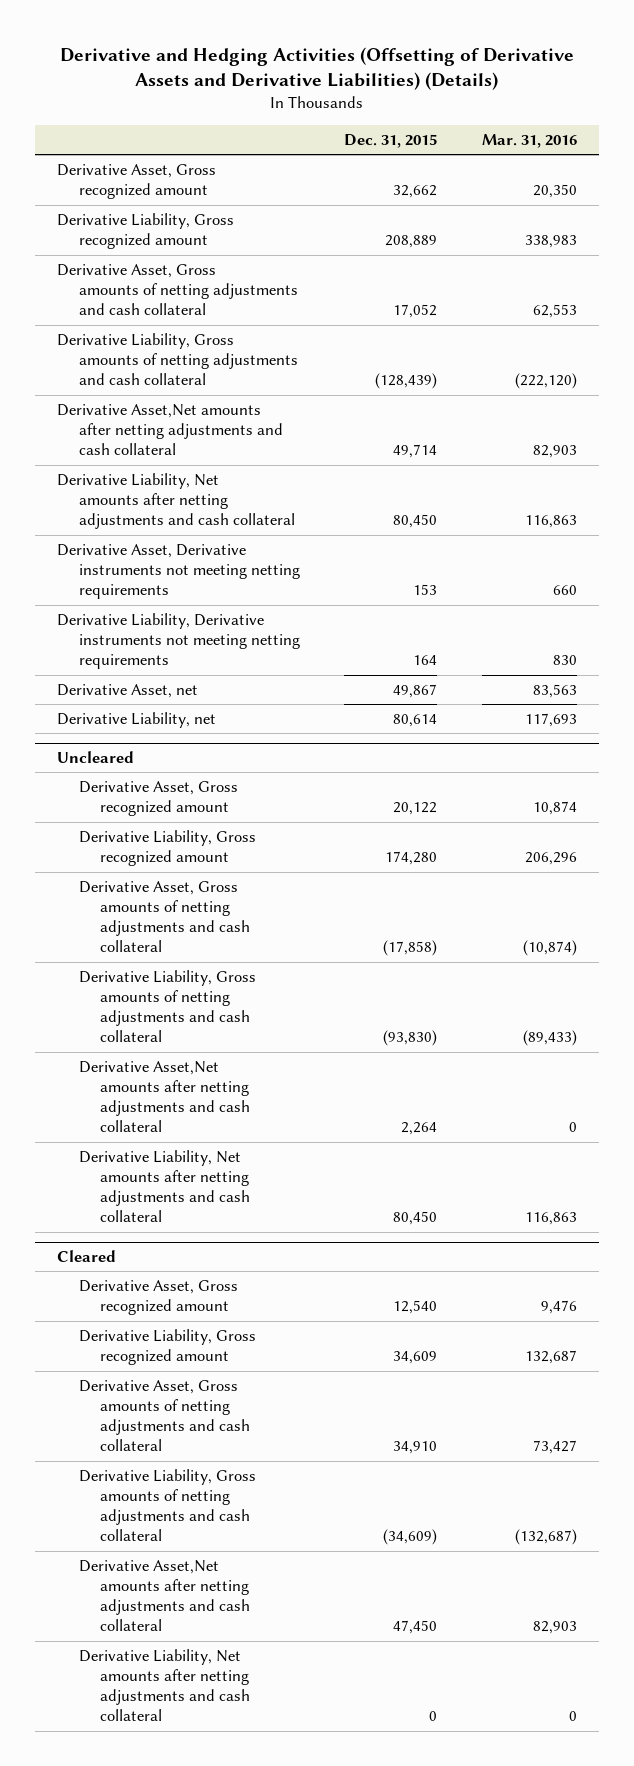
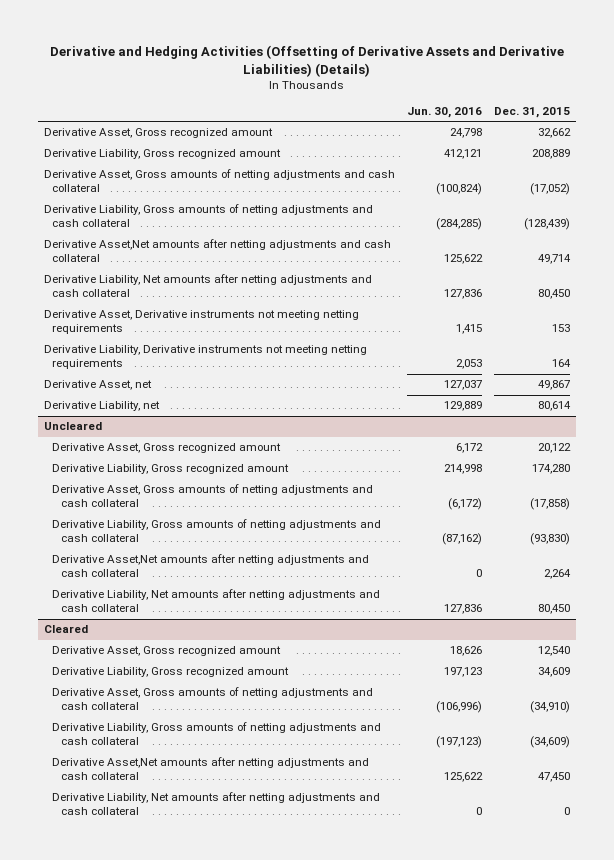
[481,133,577,148] Mar. 31, 2016 -> none
none -> [406,106,482,118] Jun. 30, 2016
[393,304,438,319] 17,052 -> [529,183,570,196] (17,052)
[393,1441,438,1455] 34,910 -> [529,701,570,714] (34,910)

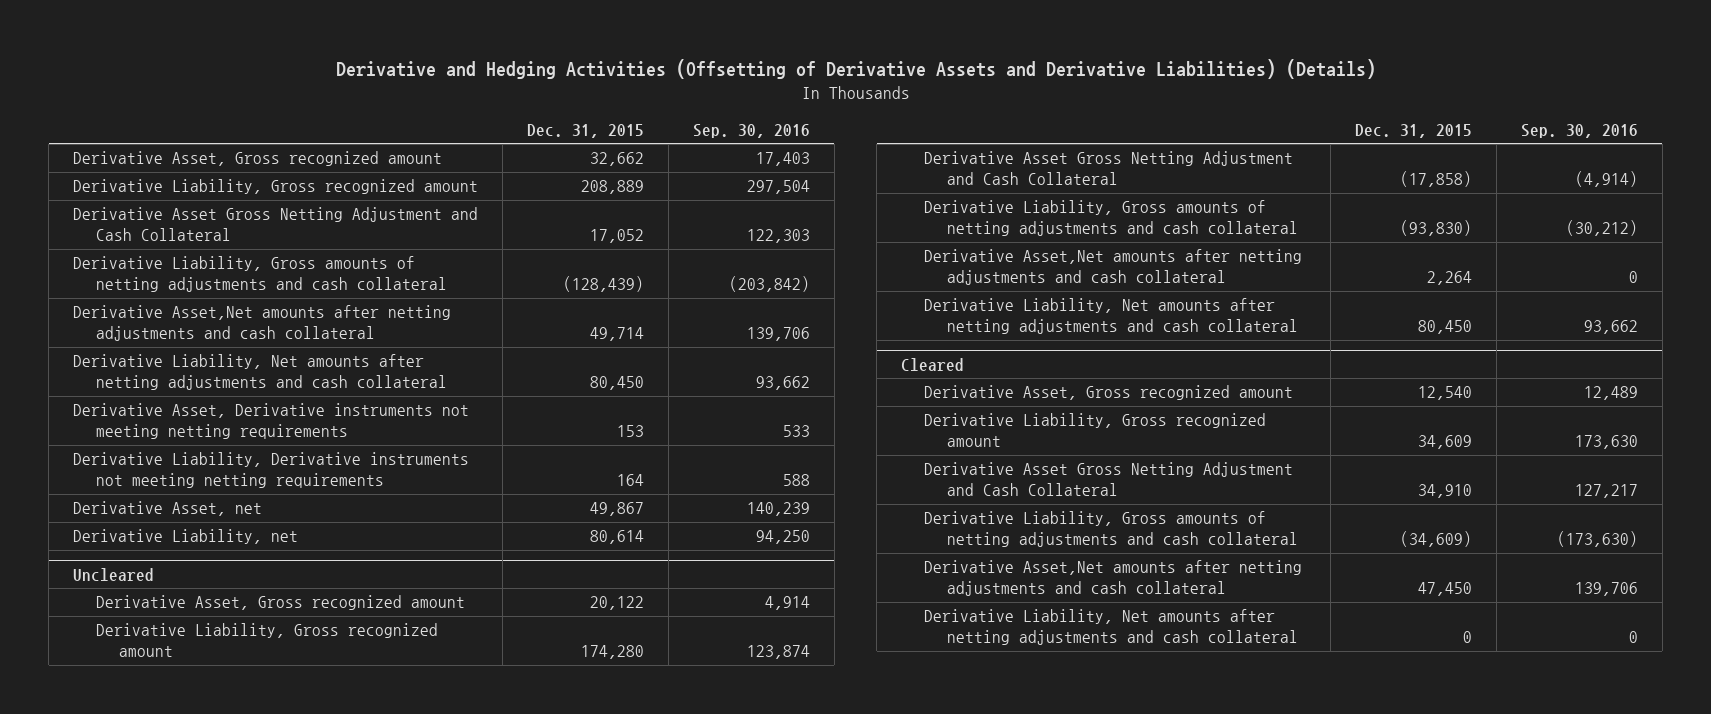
[406,106,482,118] Jun. 30, 2016 -> none
none -> [692,123,810,138] Sep. 30, 2016
[44,169,396,193] Derivative Asset, Gross amounts of netting adjustments and cash collateral -> [73,207,479,242] Derivative Asset Gross Netting Adjustment and Cash Collateral
[529,183,570,196] (17,052) -> [589,229,644,244] 17,052
[52,484,374,508] Derivative Asset, Gross amounts of netting adjustments and cash collateral -> [924,151,1294,186] Derivative Asset Gross Netting Adjustment and Cash Collateral
[52,687,374,711] Derivative Asset, Gross amounts of netting adjustments and cash collateral -> [924,462,1294,497] Derivative Asset Gross Netting Adjustment and Cash Collateral
[529,701,570,714] (34,910) -> [1418,484,1473,499] 34,910

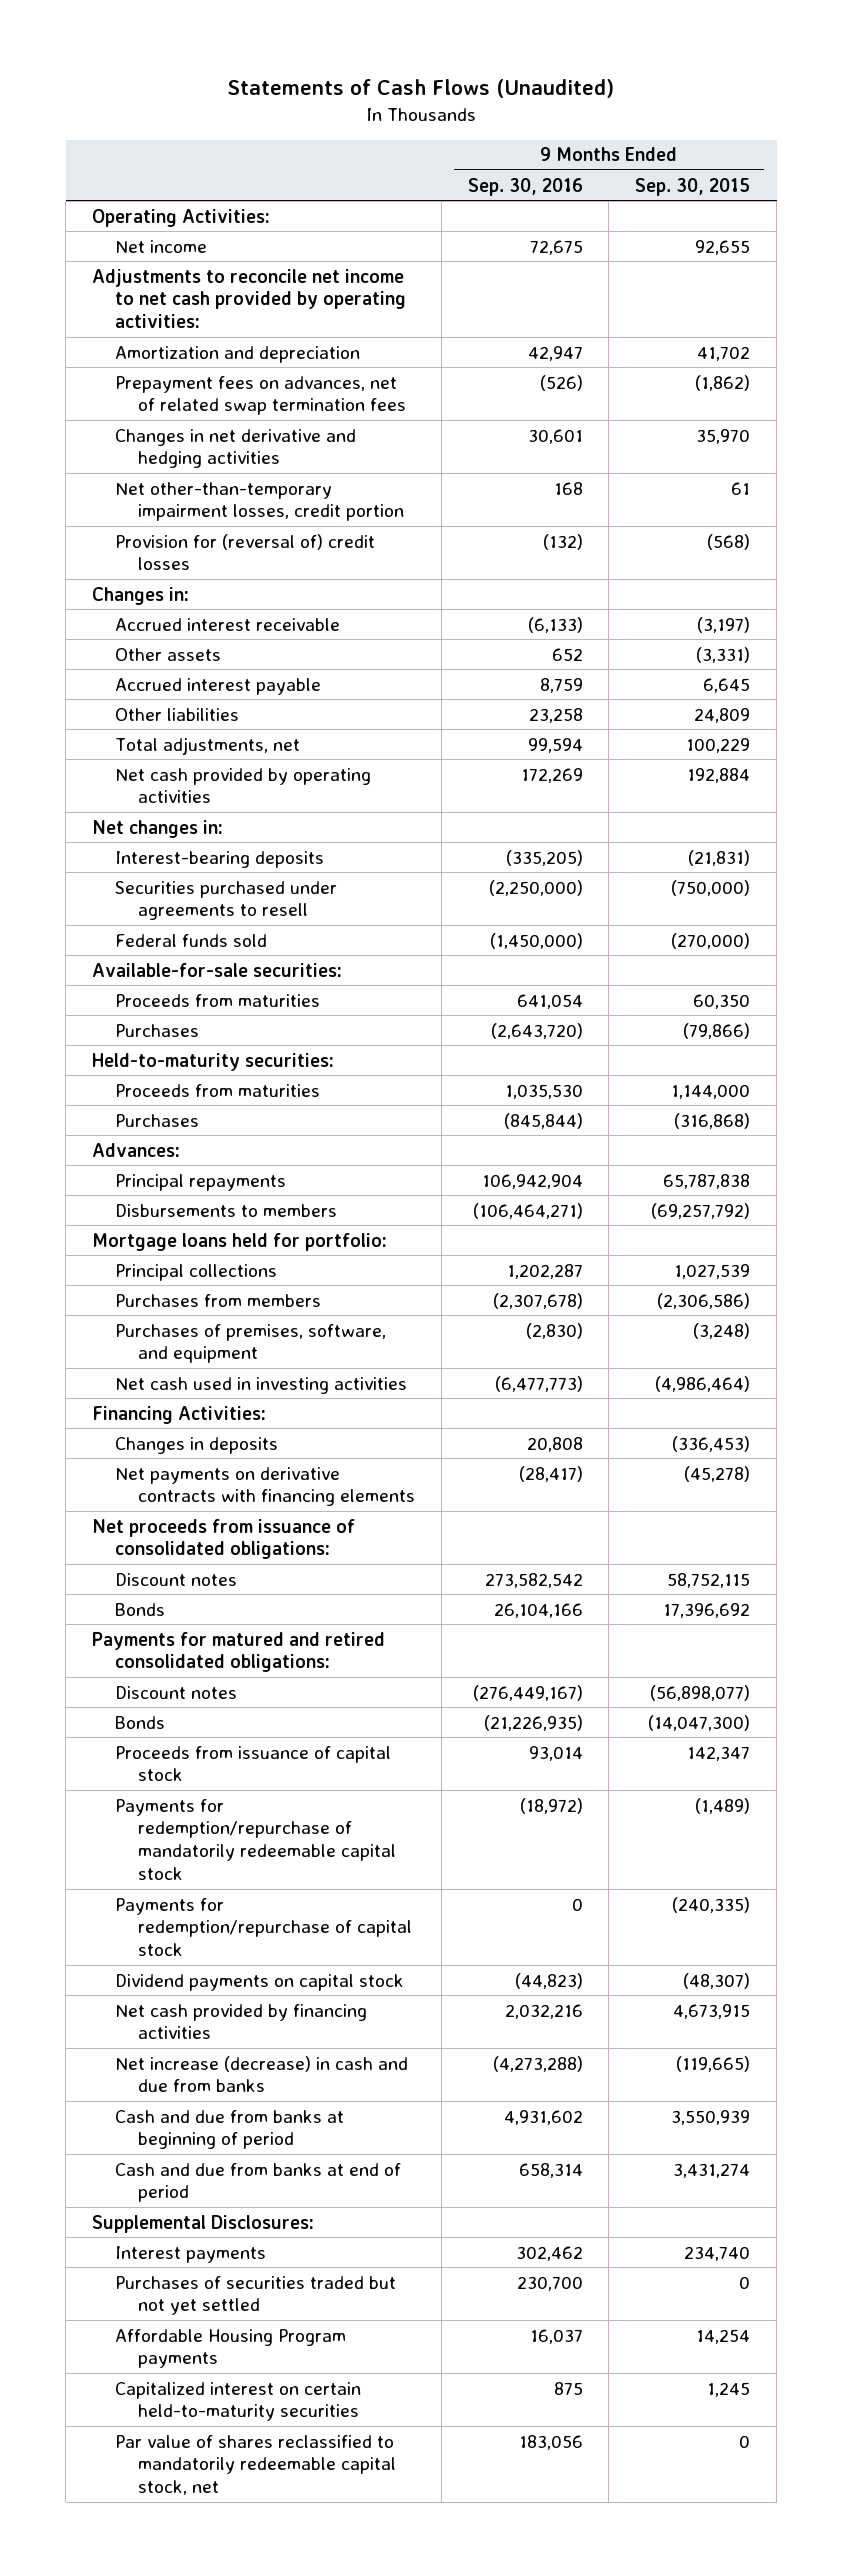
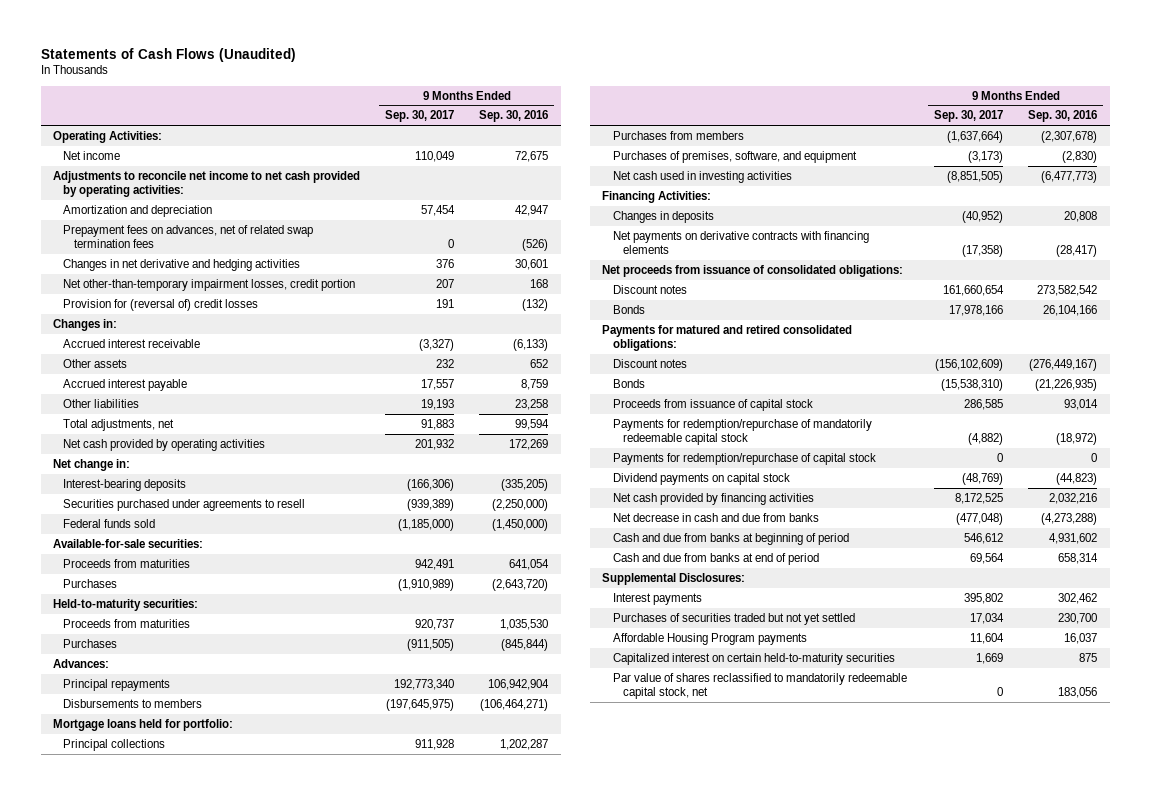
[635,177,751,196] Sep. 30, 2015 -> none
none -> [385,110,455,123] Sep. 30, 2017
[92,819,224,838] Net changes in: -> [53,458,131,471] Net change in:
[114,2055,408,2093] Net increase (decrease) in cash and due from banks -> [612,512,819,522] Net decrease in cash and due from banks

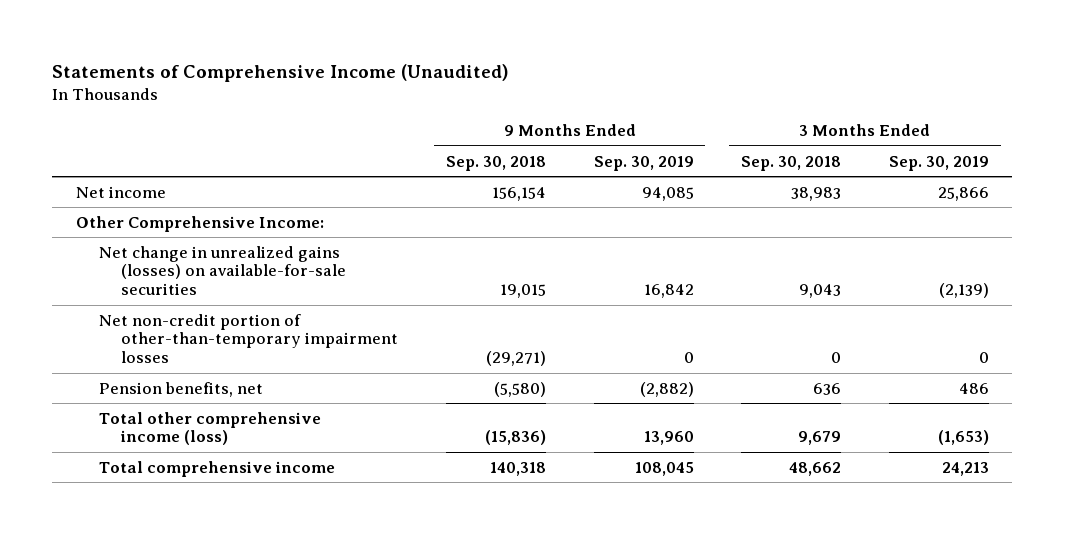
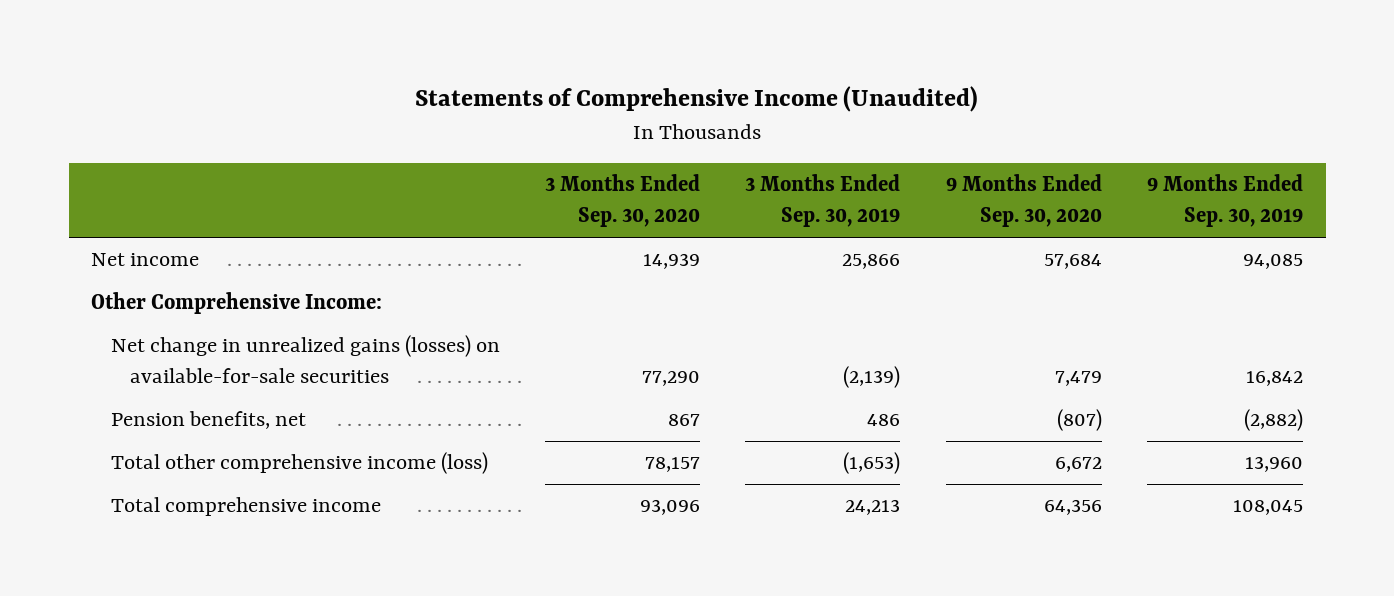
[445,155,546,171] Sep. 30, 2018 -> none
[741,155,842,171] Sep. 30, 2018 -> none
none -> [544,174,700,228] 3 Months Ended Sep. 30, 2020
none -> [945,174,1102,228] 9 Months Ended Sep. 30, 2020
[98,313,399,364] Net non-credit portion of other-than-temporary impairment losses -> none

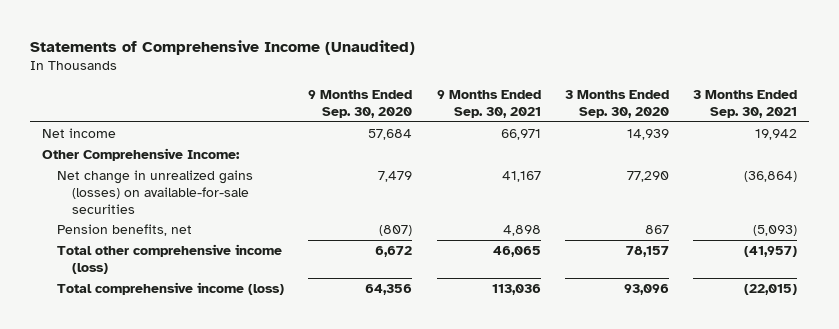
[745,174,901,228] 3 Months Ended Sep. 30, 2019 -> none
[1146,174,1303,228] 9 Months Ended Sep. 30, 2019 -> none
none -> [436,90,541,119] 9 Months Ended Sep. 30, 2021
none -> [693,90,798,119] 3 Months Ended Sep. 30, 2021
[110,497,381,517] Total comprehensive income -> [57,282,285,296] Total comprehensive income (loss)

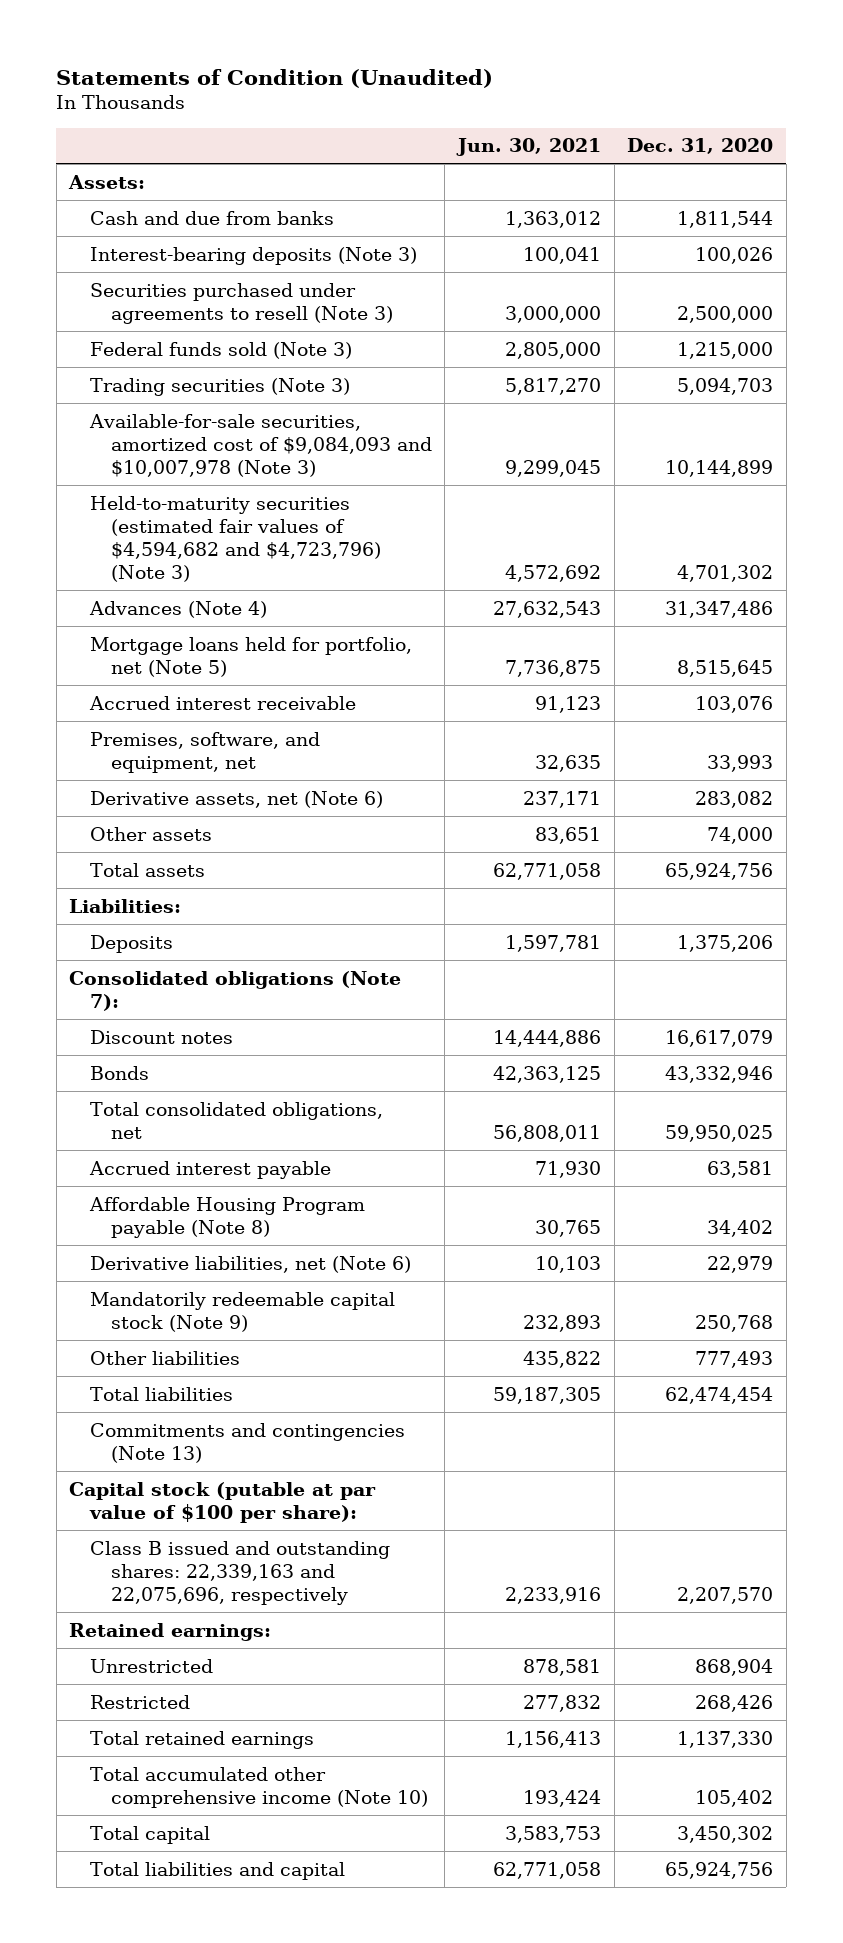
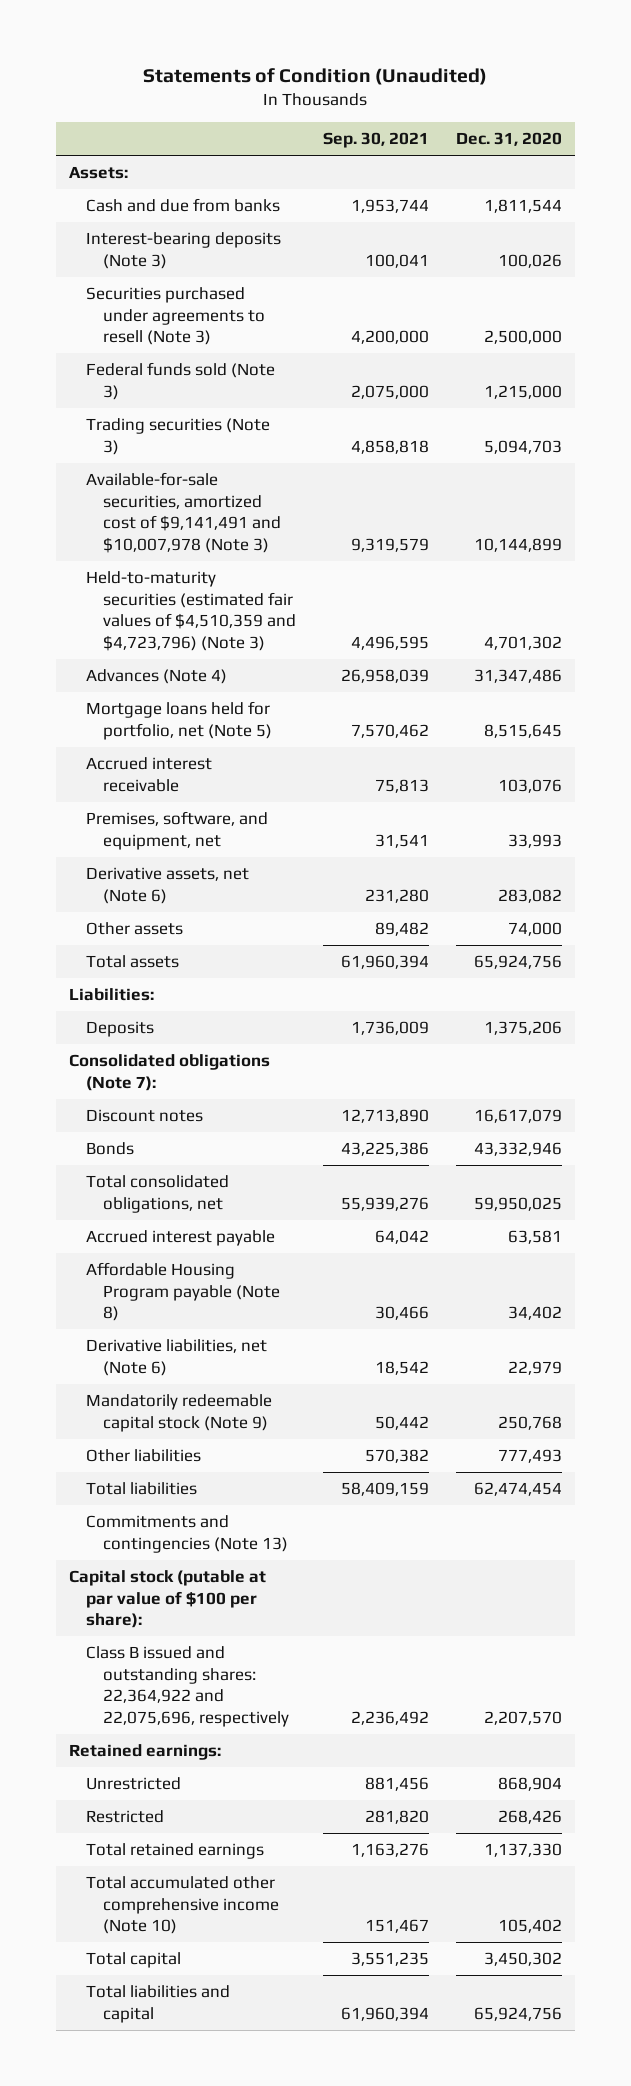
[456,138,602,157] Jun. 30, 2021 -> none
none -> [322,132,429,149] Sep. 30, 2021
[89,413,432,478] Available-for-sale securities, amortized cost of $9,084,093 and $10,007,978 (Note 3) -> [86,472,282,553] Available-for-sale securities, amortized cost of $9,141,491 and $10,007,978 (Note 3)
[90,495,381,583] Held-to-maturity securities (estimated fair values of $4,594,682 and $4,723,796) (Note 3) -> [86,571,297,651] Held-to-maturity securities (estimated fair values of $4,510,359 and $4,723,796) (Note 3)
[90,1540,391,1606] Class B issued and outstanding shares: 22,339,163 and 22,075,696, respectively -> [86,1646,290,1727] Class B issued and outstanding shares: 22,364,922 and 22,075,696, respectively

